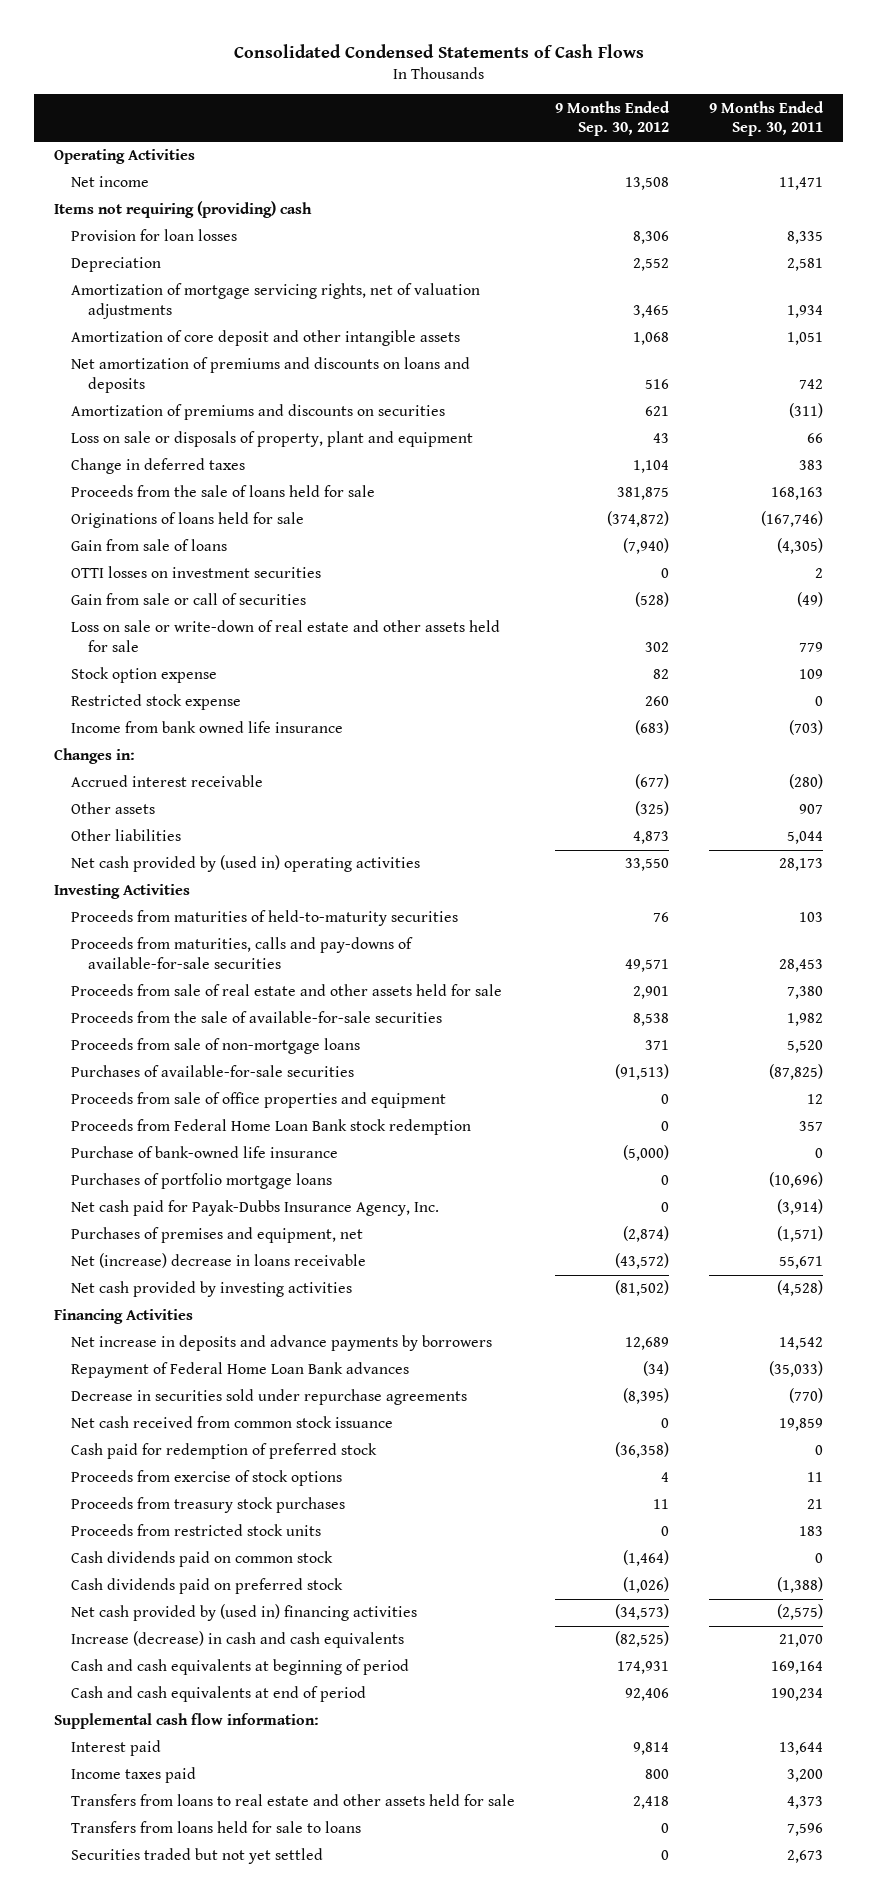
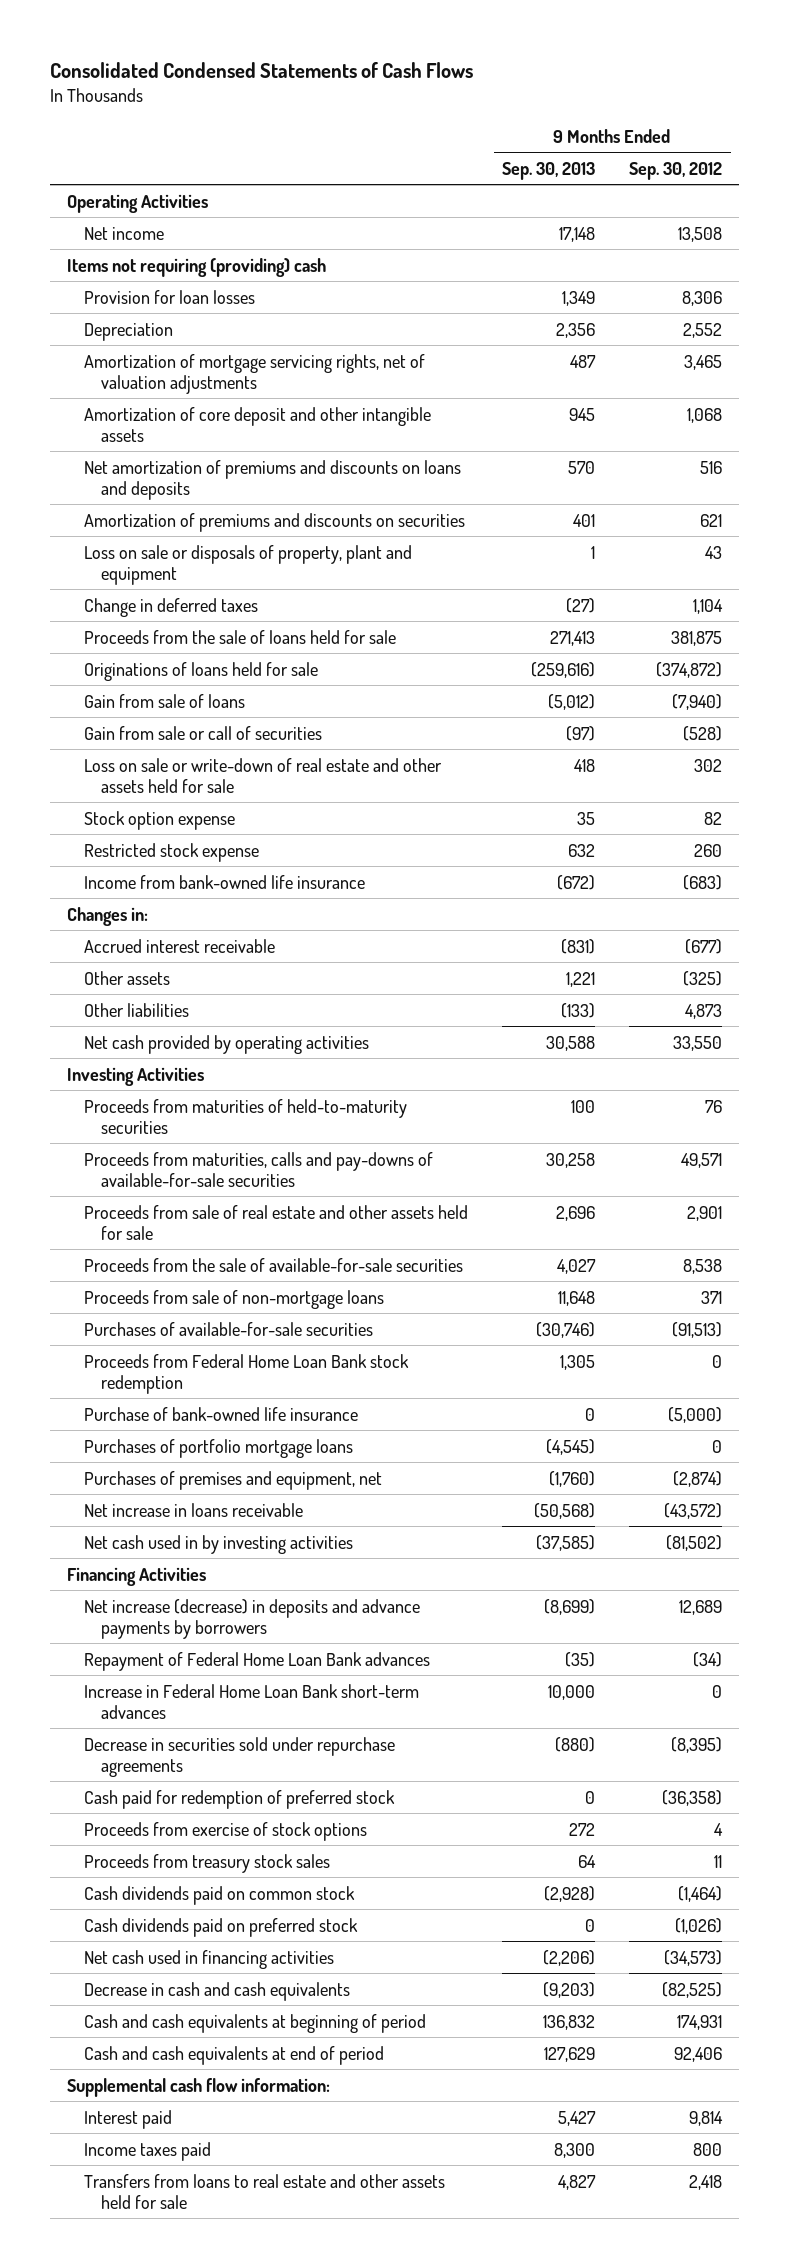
[709,100,825,137] 9 Months Ended Sep. 30, 2011 -> none
none -> [502,161,596,180] Sep. 30, 2013
[71,566,322,579] OTTI losses on investment securities -> none
[71,721,344,734] Income from bank owned life insurance -> [84,874,366,889] Income from bank-owned life insurance
[71,855,421,873] Net cash provided by (used in) operating activities -> [84,1034,370,1054] Net cash provided by operating activities
[71,1092,447,1109] Proceeds from sale of office properties and equipment -> none
[71,1200,440,1217] Net cash paid for Payak-Dubbs Insurance Agency, Inc. -> none
[71,1253,367,1269] Net (increase) decrease in loans receivable -> [84,1502,304,1517] Net increase in loans receivable
[71,1281,353,1298] Net cash provided by investing activities -> [84,1534,354,1554] Net cash used in by investing activities
[71,1335,493,1352] Net increase in deposits and advance payments by borrowers -> [84,1598,421,1639] Net increase (decrease) in deposits and advance payments by borrowers
none -> [84,1683,420,1719] Increase in Federal Home Loan Bank short-term advances
[71,1416,394,1429] Net cash received from common stock issuance -> none
[71,1524,322,1537] Proceeds from restricted stock units -> none
[71,1497,346,1514] Proceeds from treasury stock purchases -> [84,1853,331,1873] Proceeds from treasury stock sales
[71,1604,418,1622] Net cash provided by (used in) financing activities -> [84,1949,335,1969] Net cash used in financing activities
[71,1631,405,1649] Increase (decrease) in cash and cash equivalents -> [84,1981,351,2001] Decrease in cash and cash equivalents
[71,1821,362,1834] Transfers from loans held for sale to loans -> none
[71,1848,324,1865] Securities traded but not yet settled -> none

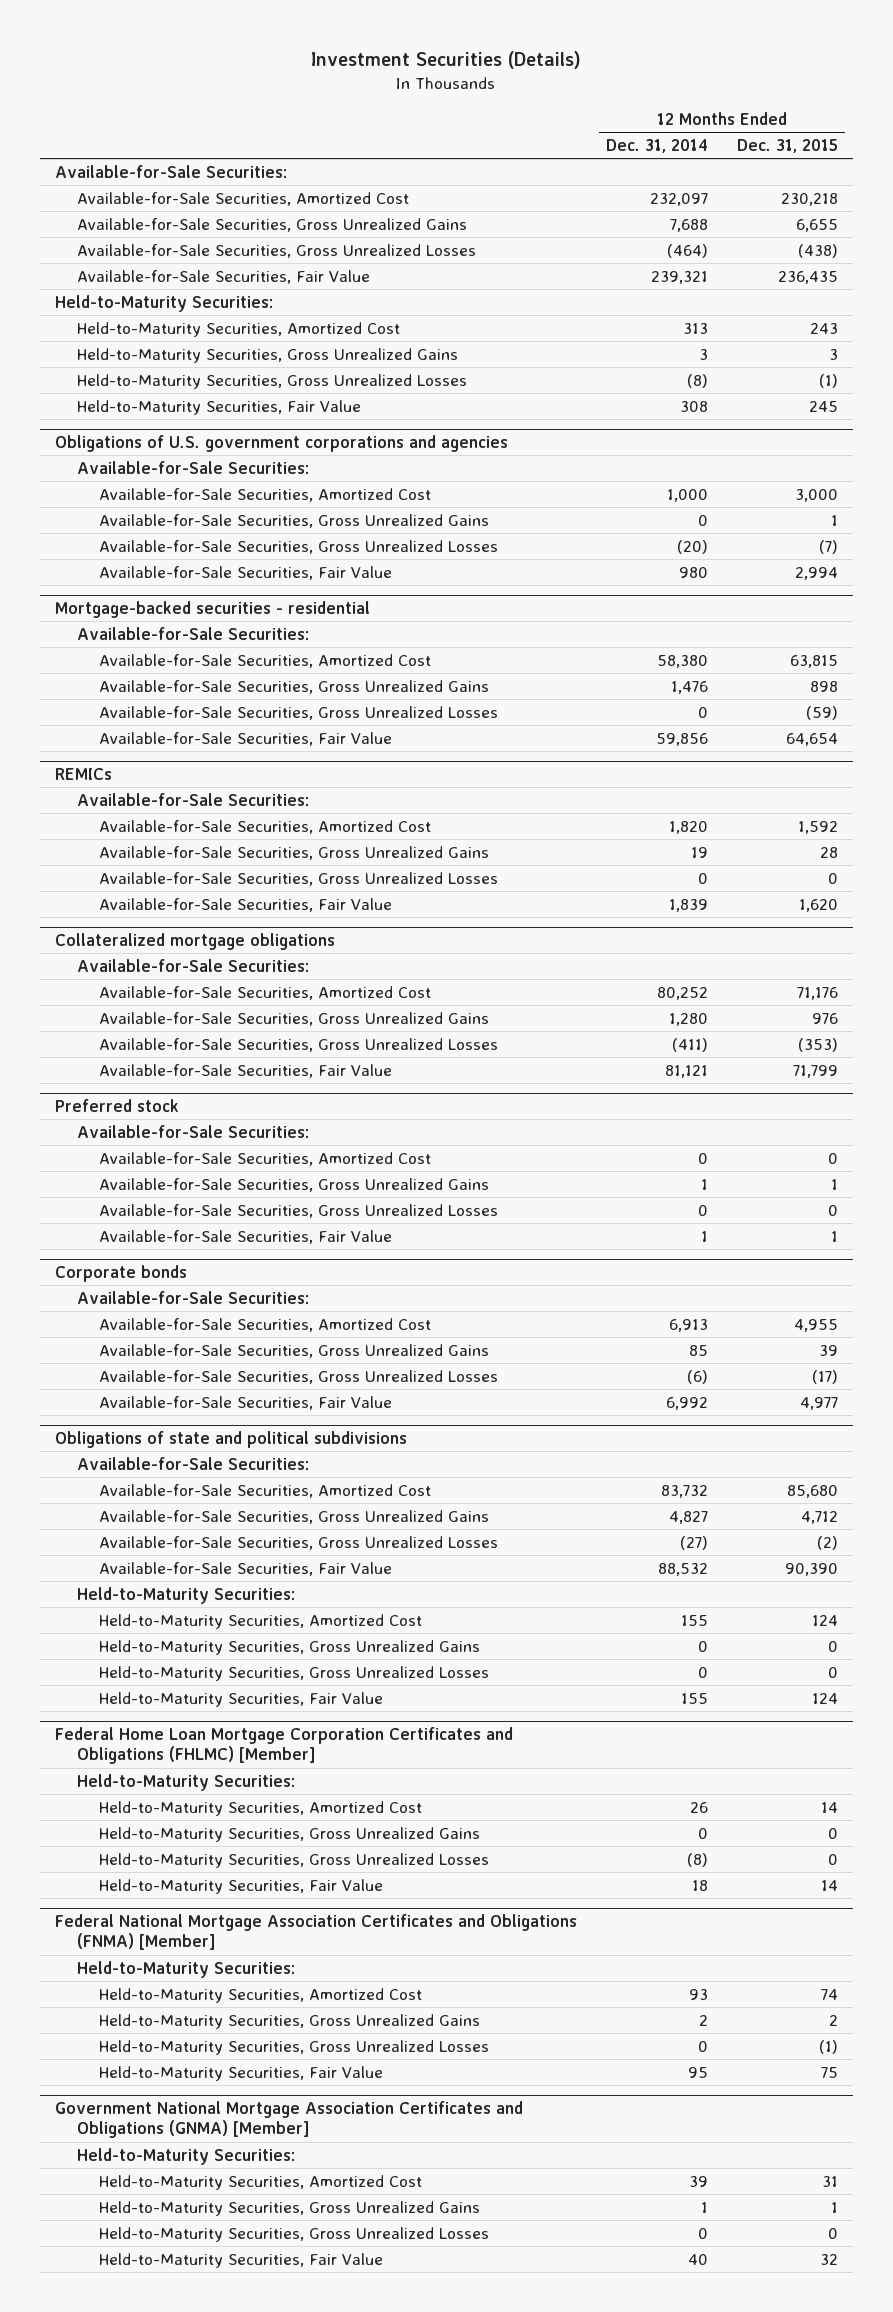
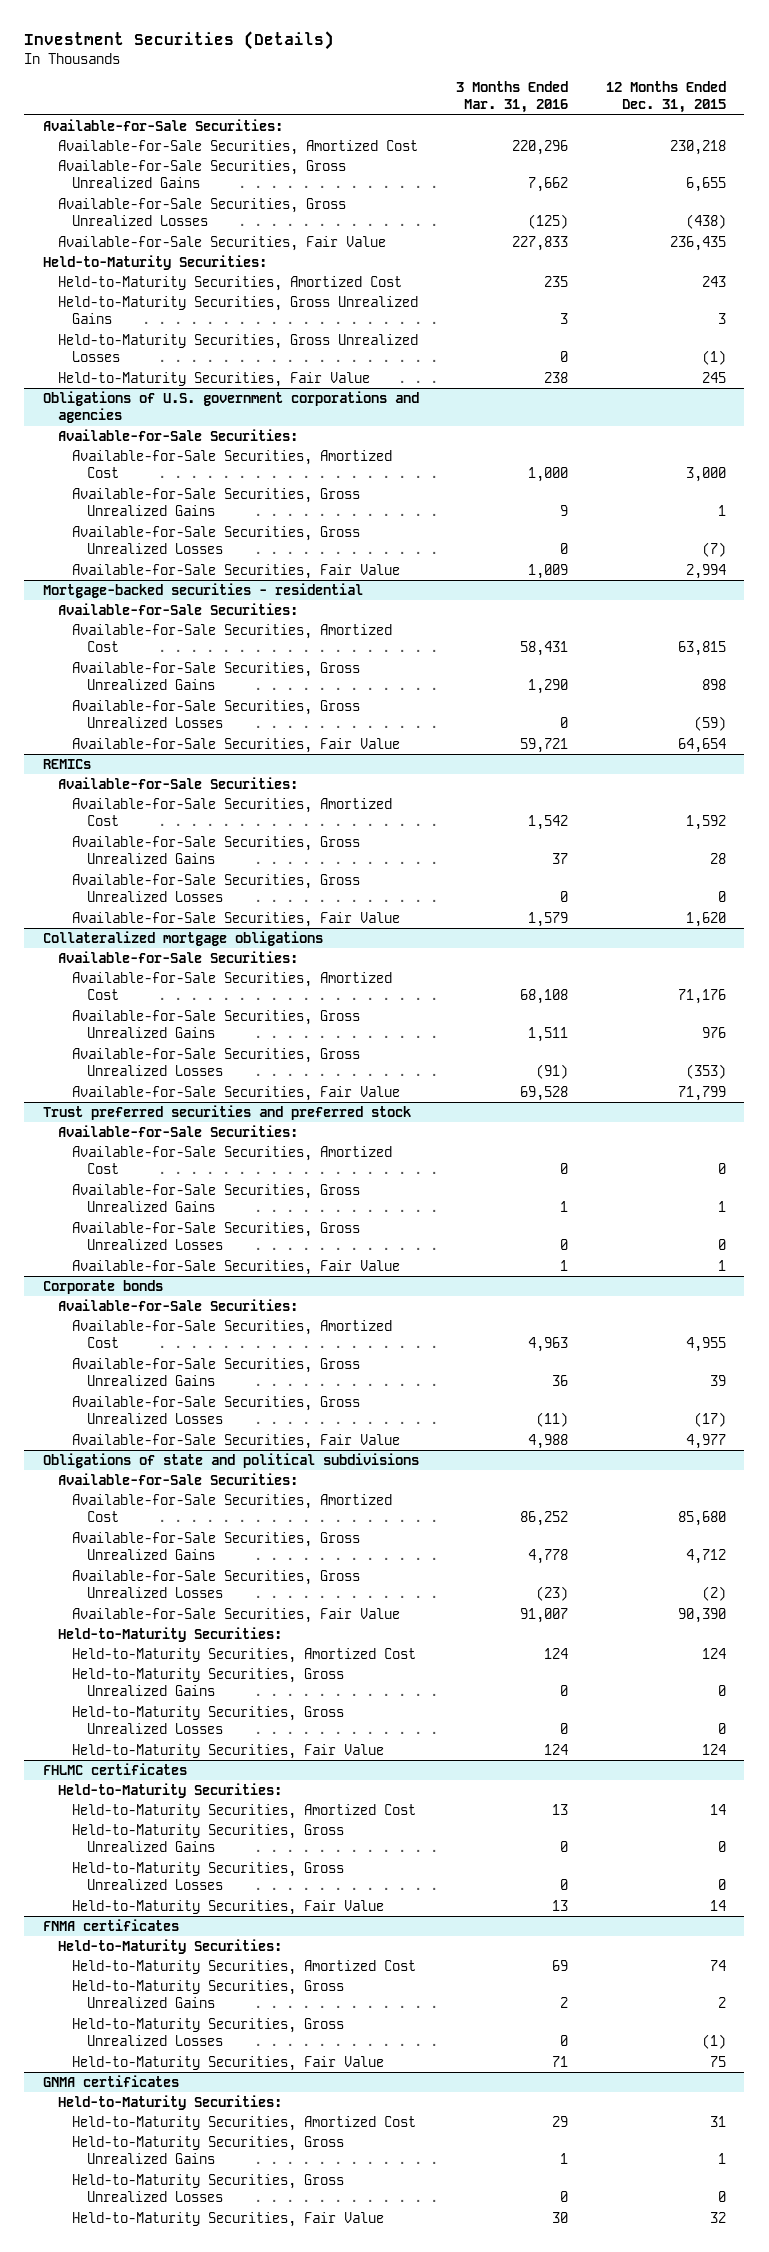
[605,138,708,153] Dec. 31, 2014 -> none
none -> [456,80,569,114] 3 Months Ended Mar. 31, 2016
[54,1099,179,1113] Preferred stock -> [43,1104,412,1120] Trust preferred securities and preferred stock
[54,1727,513,1765] Federal Home Loan Mortgage Corporation Certificates and Obligations (FHLMC) [Member] -> [43,1762,188,1775] FHLMC certificates
[54,1914,577,1951] Federal National Mortgage Association Certificates and Obligations (FNMA) [Member] -> [43,1918,180,1931] FNMA certificates
[54,2101,523,2139] Government National Mortgage Association Certificates and Obligations (GNMA) [Member] -> [43,2074,180,2087] GNMA certificates

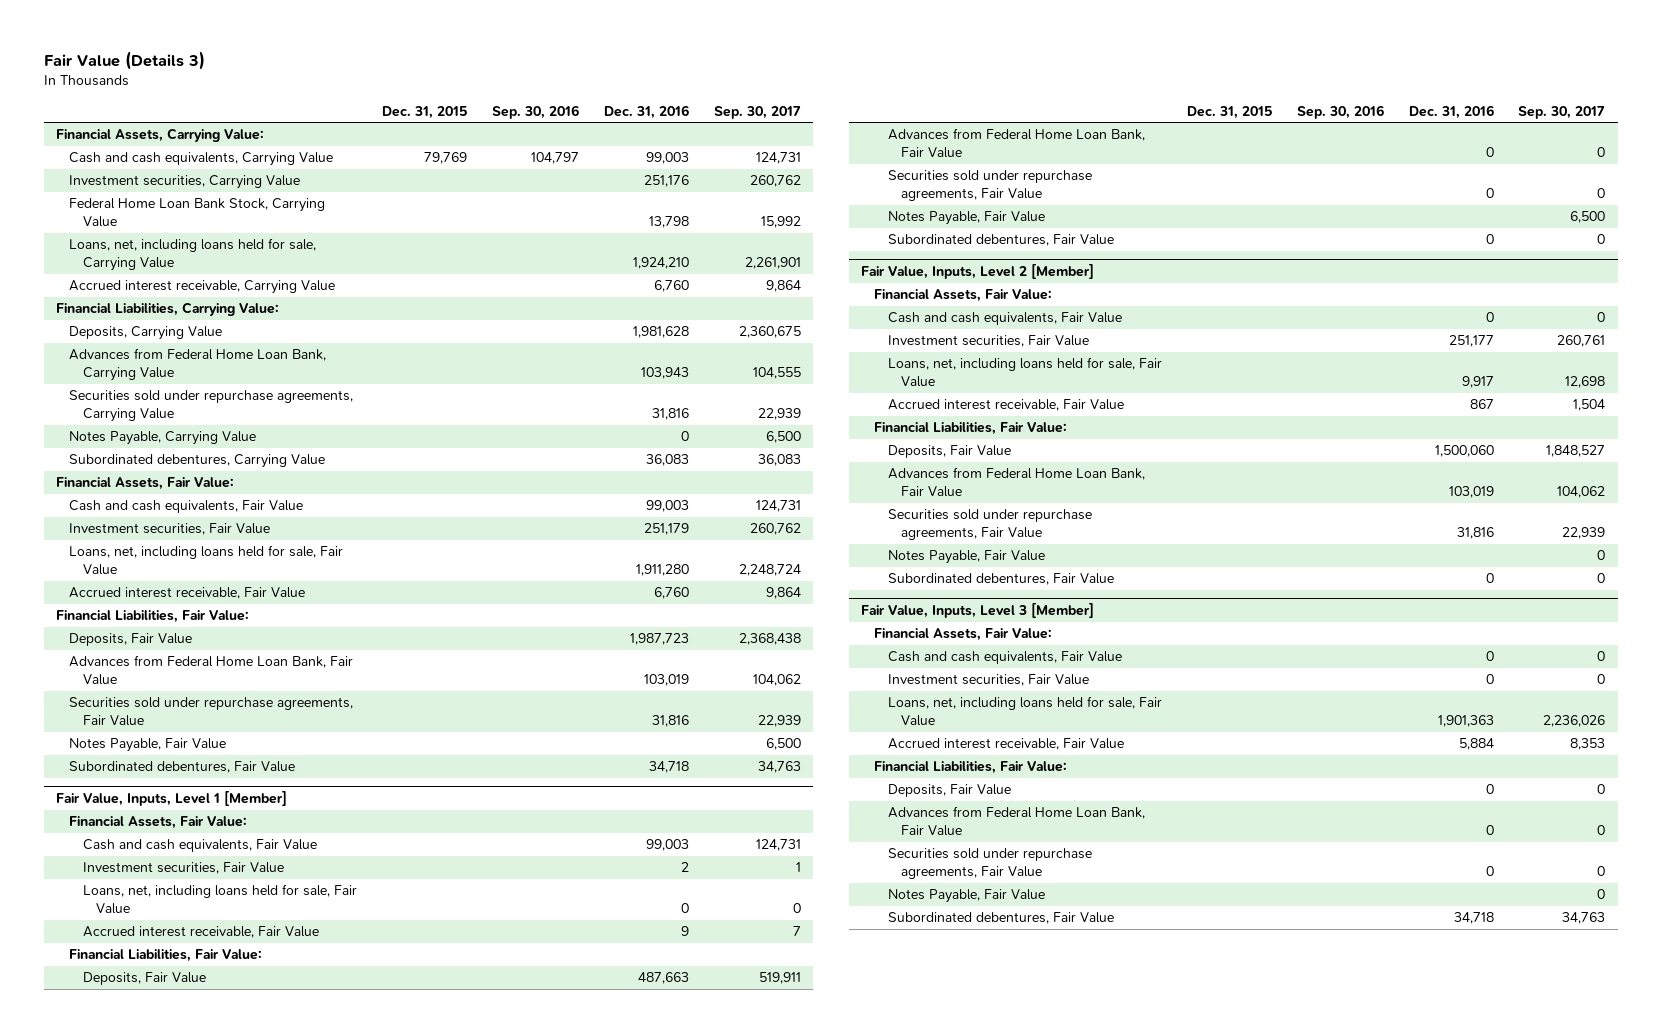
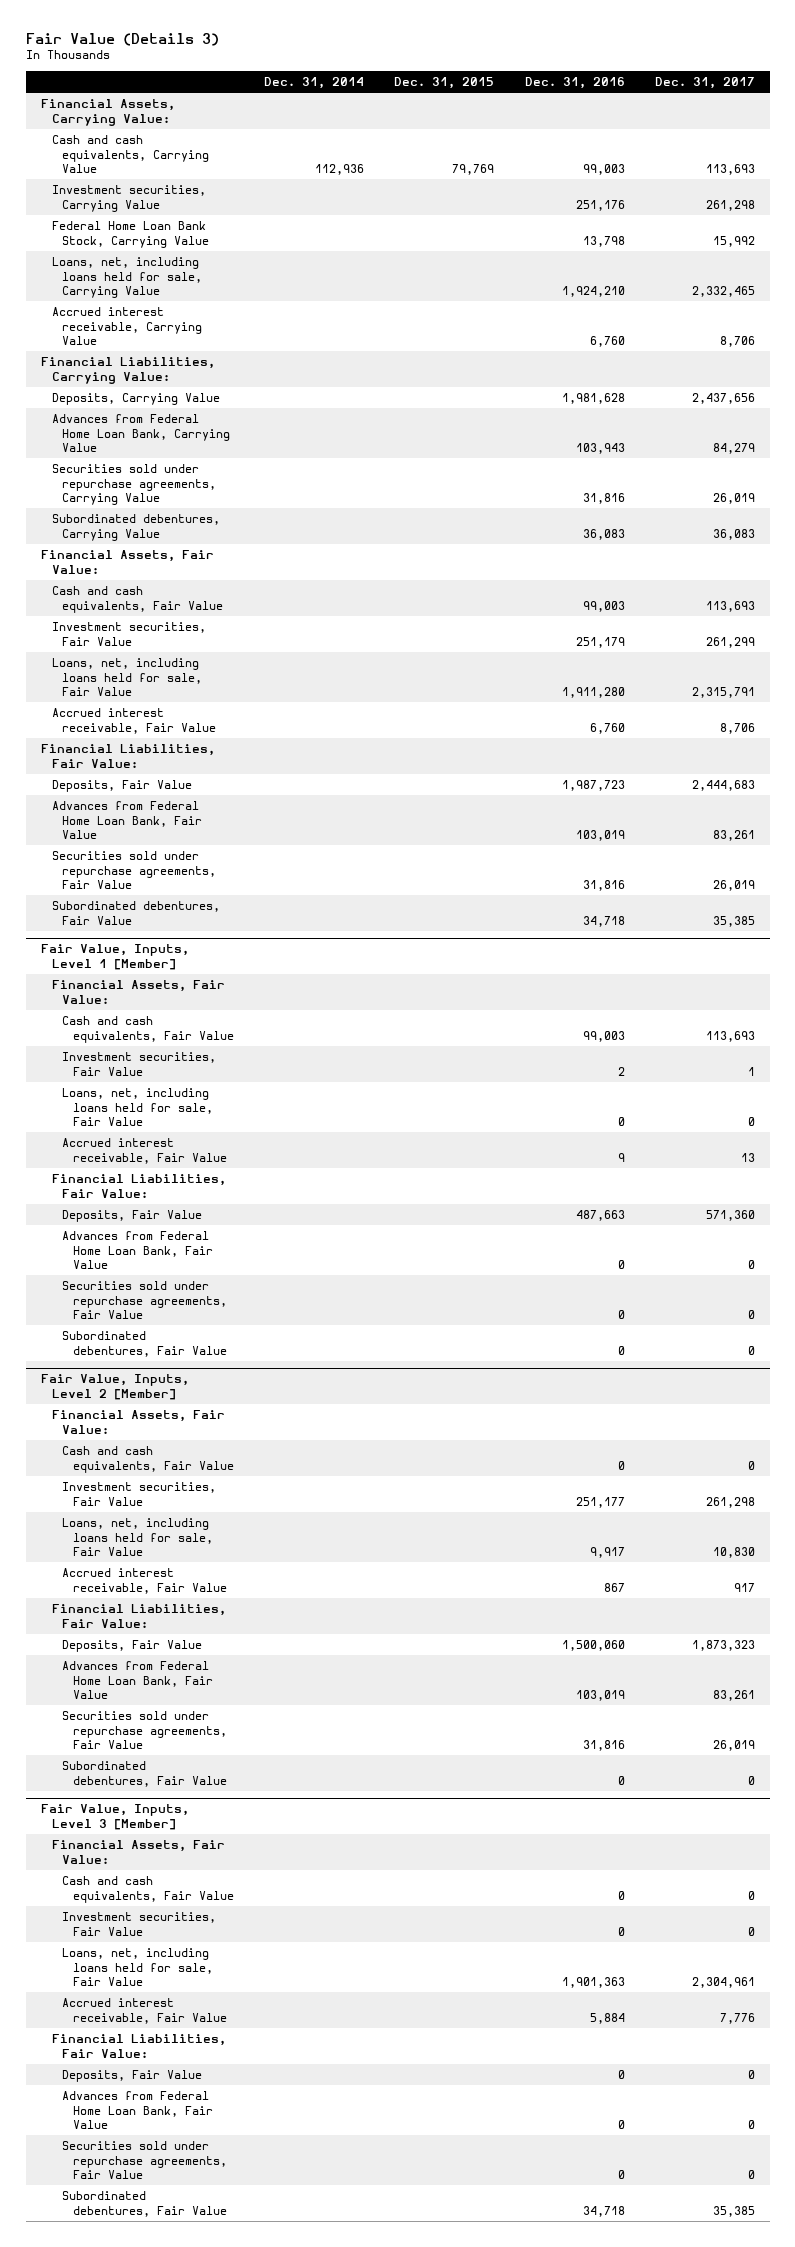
[491,104,579,119] Sep. 30, 2016 -> none
[713,105,801,119] Sep. 30, 2017 -> none
none -> [264,76,365,89] Dec. 31, 2014
none -> [654,76,755,89] Dec. 31, 2017
[69,431,257,446] Notes Payable, Carrying Value -> none
[69,738,227,753] Notes Payable, Fair Value -> none
[887,211,1045,226] Notes Payable, Fair Value -> none
[887,550,1045,565] Notes Payable, Fair Value -> none
[887,889,1045,904] Notes Payable, Fair Value -> none

